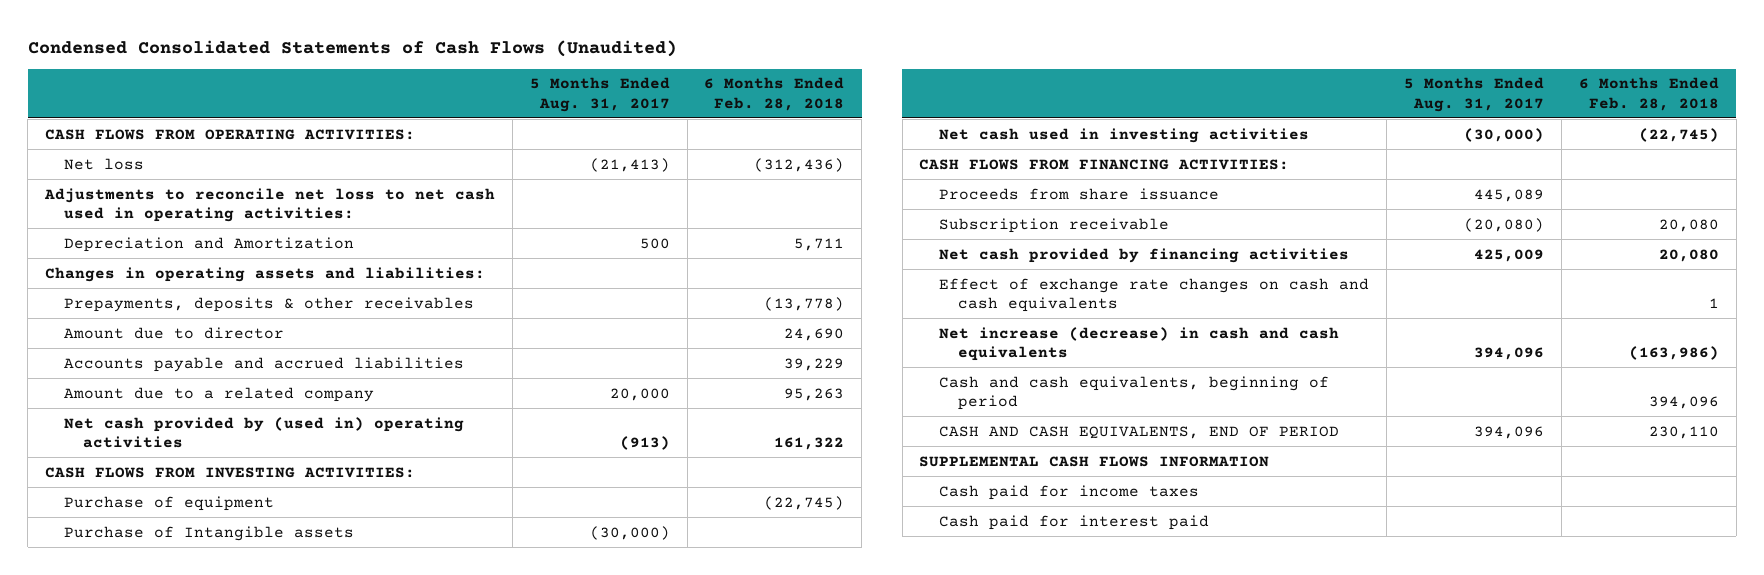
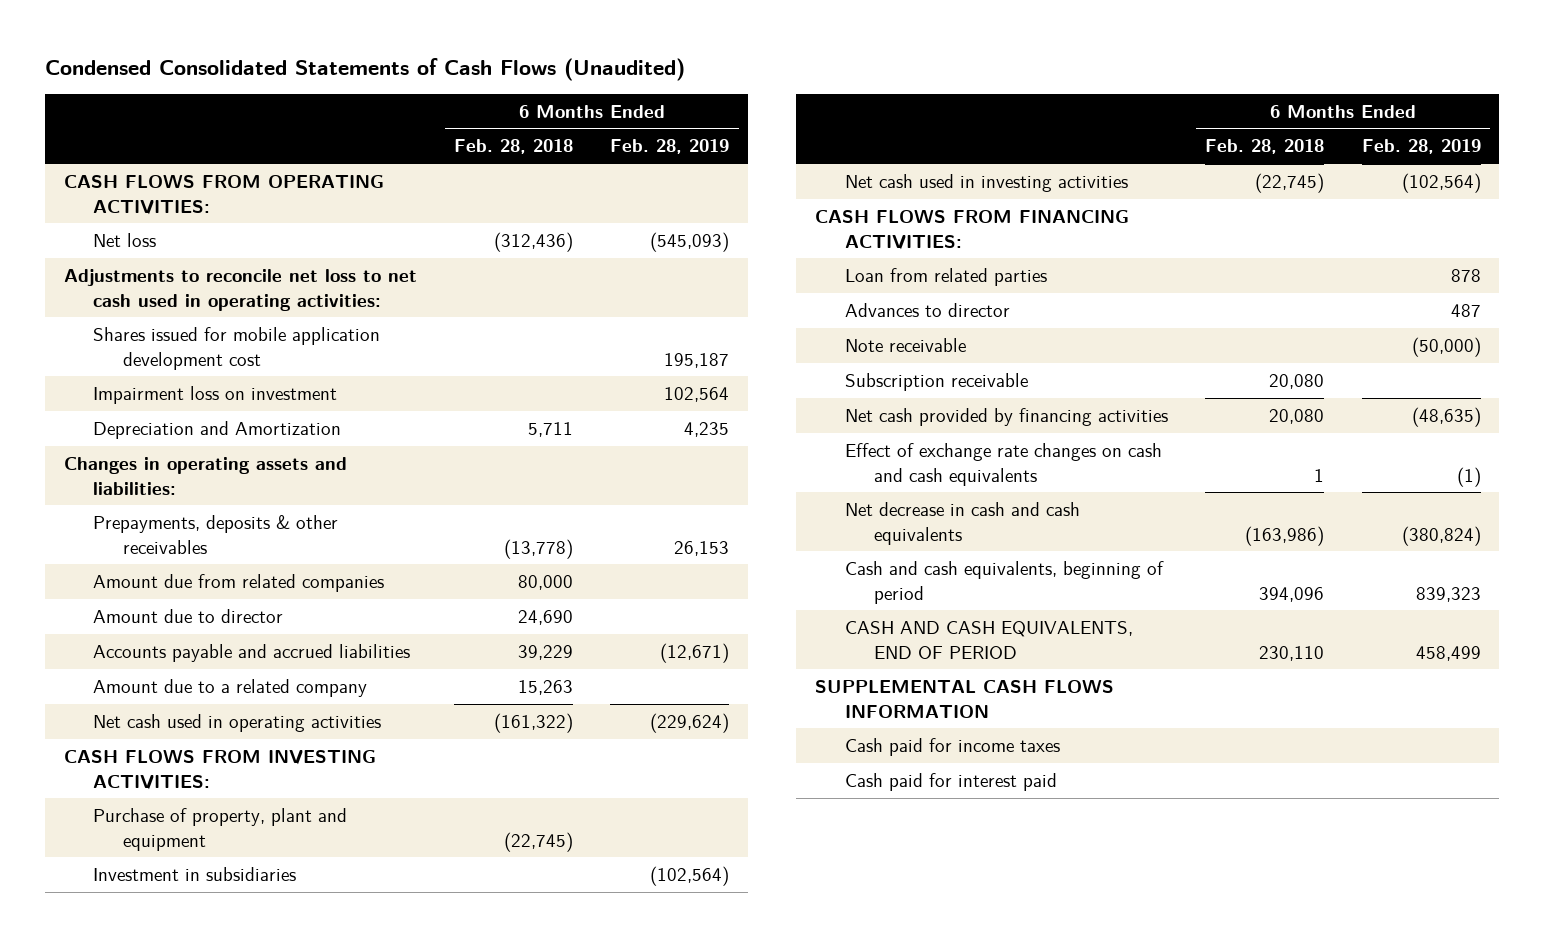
[529,77,670,112] 5 Months Ended Aug. 31, 2017 -> none
none -> [610,139,730,155] Feb. 28, 2019
none -> [93,326,381,370] Shares issued for mobile application development cost
none -> [93,385,338,404] Impairment loss on investment
none -> [93,573,385,592] Amount due from related companies
[784,387,845,401] 95,263 -> [518,679,574,695] 15,263
[64,416,465,448] Net cash provided by (used in) operating activities -> [93,713,382,732] Net cash used in operating activities
[774,436,845,450] 161,322 -> [494,712,574,733] (161,322)
[64,525,355,541] Purchase of Intangible assets -> none
[64,495,275,511] Purchase of equipment -> [93,807,348,851] Purchase of property, plant and equipment
none -> [93,866,297,881] Investment in subsidiaries
[938,187,1219,200] Proceeds from share issuance -> none
none -> [844,267,1047,286] Loan from related parties
none -> [844,302,1010,317] Advances to director
none -> [844,337,966,352] Note receivable
[938,326,1339,361] Net increase (decrease) in cash and cash equivalents -> [844,501,1080,545] Net decrease in cash and cash equivalents

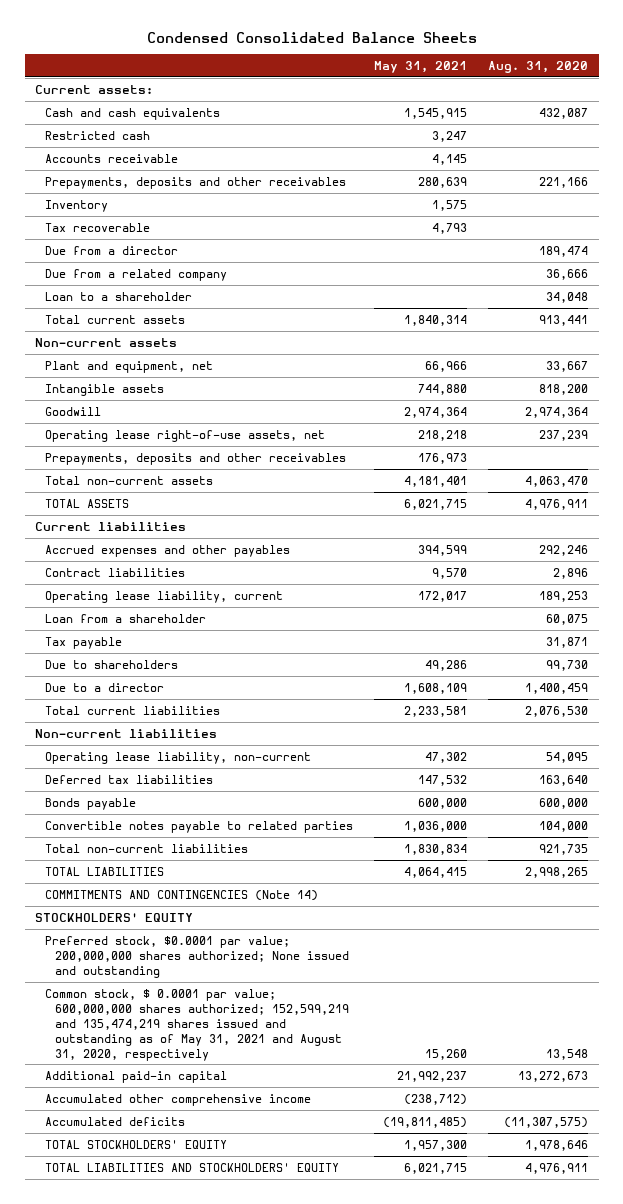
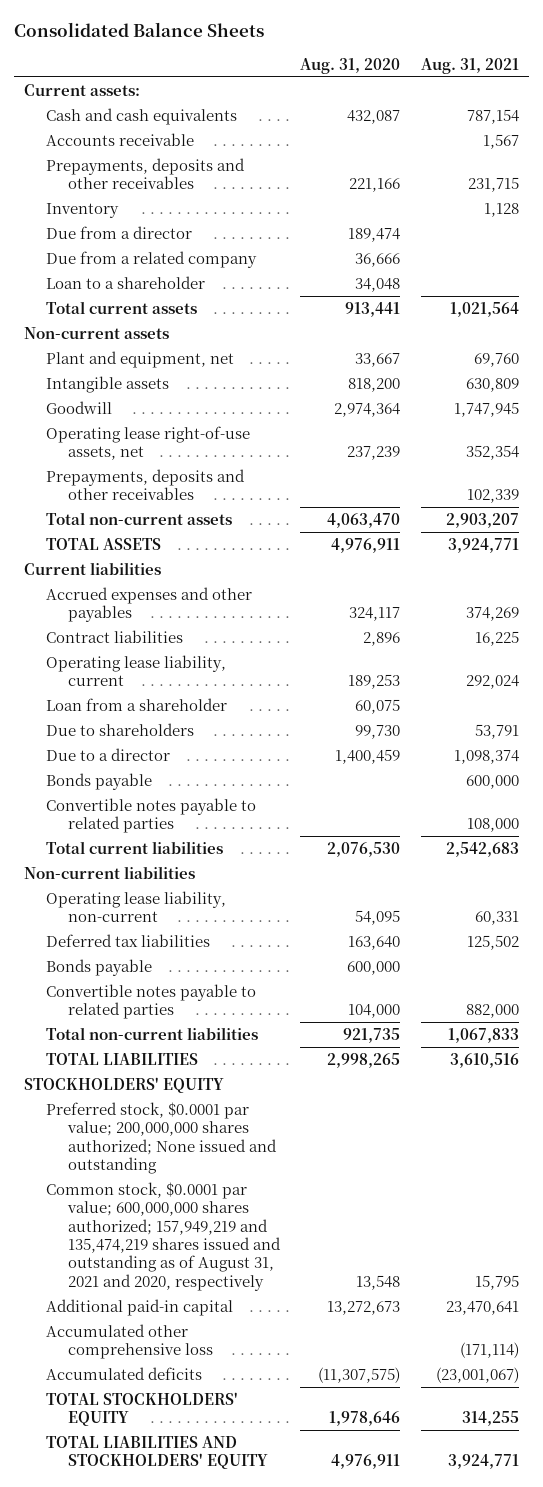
[146,31,477,43] Condensed Consolidated Balance Sheets -> [14,22,265,38] Consolidated Balance Sheets
[373,60,467,73] May 31, 2021 -> none
none -> [420,57,519,74] Aug. 31, 2021
[44,130,150,140] Restricted cash -> none
[44,222,150,232] Tax recoverable -> none
[539,544,589,556] 292,246 -> [349,607,401,622] 324,117
[44,636,122,649] Tax payable -> none
none -> [46,772,153,790] Bonds payable
none -> [46,797,257,834] Convertible notes payable to related parties
[44,889,318,901] COMMITMENTS AND CONTINGENCIES (Note 14) -> none
[44,988,349,1061] Common stock, $ 0.0001 par value; 600,000,000 shares authorized; 152,599,219 and 135,474,219 shares issued and outstanding as of May 31, 2021 and August 31, 2020, respectively -> [46,1181,281,1291] Common stock, $0.0001 par value; 600,000,000 shares authorized; 157,949,219 and 135,474,219 shares issued and outstanding as of August 31, 2021 and 2020, respectively
[44,1093,311,1106] Accumulated other comprehensive income -> [46,1323,213,1360] Accumulated other comprehensive loss

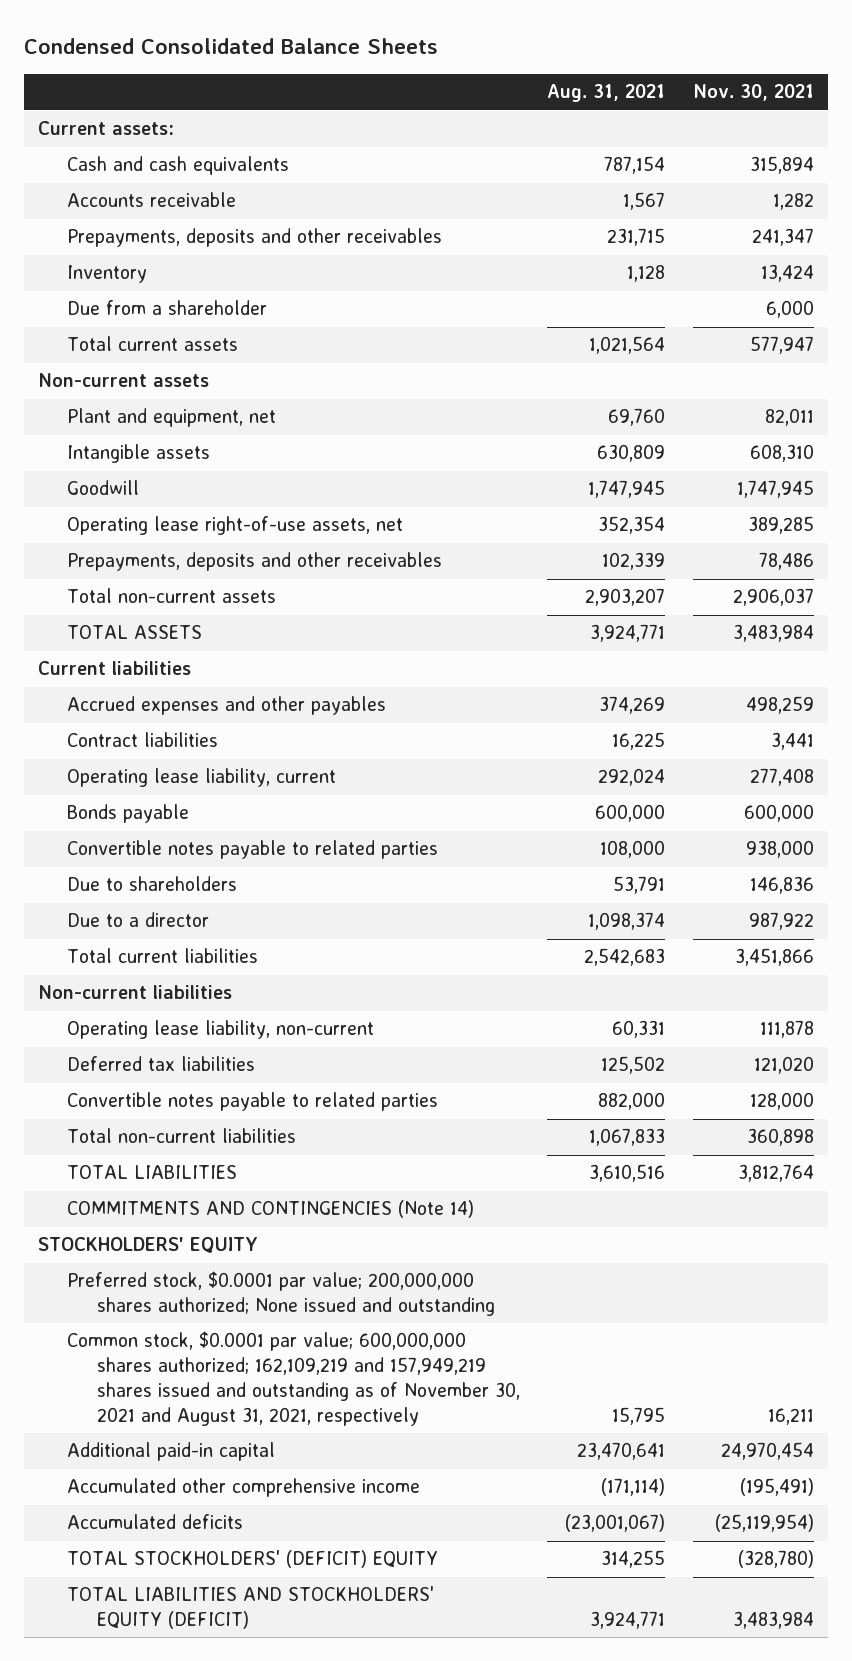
[14,22,265,38] Consolidated Balance Sheets -> [23,38,438,55] Condensed Consolidated Balance Sheets
[300,57,401,74] Aug. 31, 2020 -> none
none -> [693,84,815,102] Nov. 30, 2021
[46,250,258,268] Due from a related company -> none
[46,275,206,289] Loan to a shareholder -> none
[46,225,193,239] Due from a director -> [67,300,268,316] Due from a shareholder
[46,697,228,711] Loan from a shareholder -> none
[46,722,195,736] Due to shareholders -> [67,876,238,892] Due to shareholders
[46,747,171,761] Due to a director -> [67,912,210,928] Due to a director
[46,958,153,976] Bonds payable -> none
none -> [67,1200,475,1219] COMMITMENTS AND CONTINGENCIES (Note 14)
[46,1181,281,1291] Common stock, $0.0001 par value; 600,000,000 shares authorized; 157,949,219 and 135,474,219 shares issued and outstanding as of August 31, 2021 and 2020, respectively -> [67,1331,520,1427] Common stock, $0.0001 par value; 600,000,000 shares authorized; 162,109,219 and 157,949,219 shares issued and outstanding as of November 30, 2021 and August 31, 2021, respectively
[46,1323,213,1360] Accumulated other comprehensive loss -> [67,1478,421,1498] Accumulated other comprehensive income
[46,1391,239,1427] TOTAL STOCKHOLDERS' EQUITY -> [67,1550,439,1569] TOTAL STOCKHOLDERS' (DEFICIT) EQUITY
[46,1435,268,1470] TOTAL LIABILITIES AND STOCKHOLDERS' EQUITY -> [67,1586,435,1630] TOTAL LIABILITIES AND STOCKHOLDERS' EQUITY (DEFICIT)

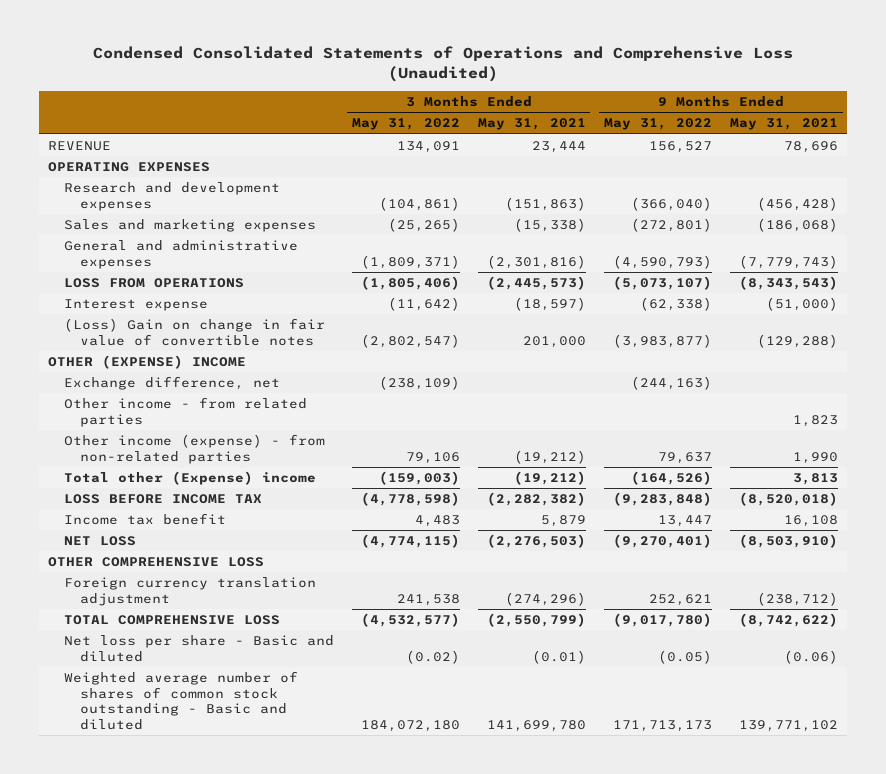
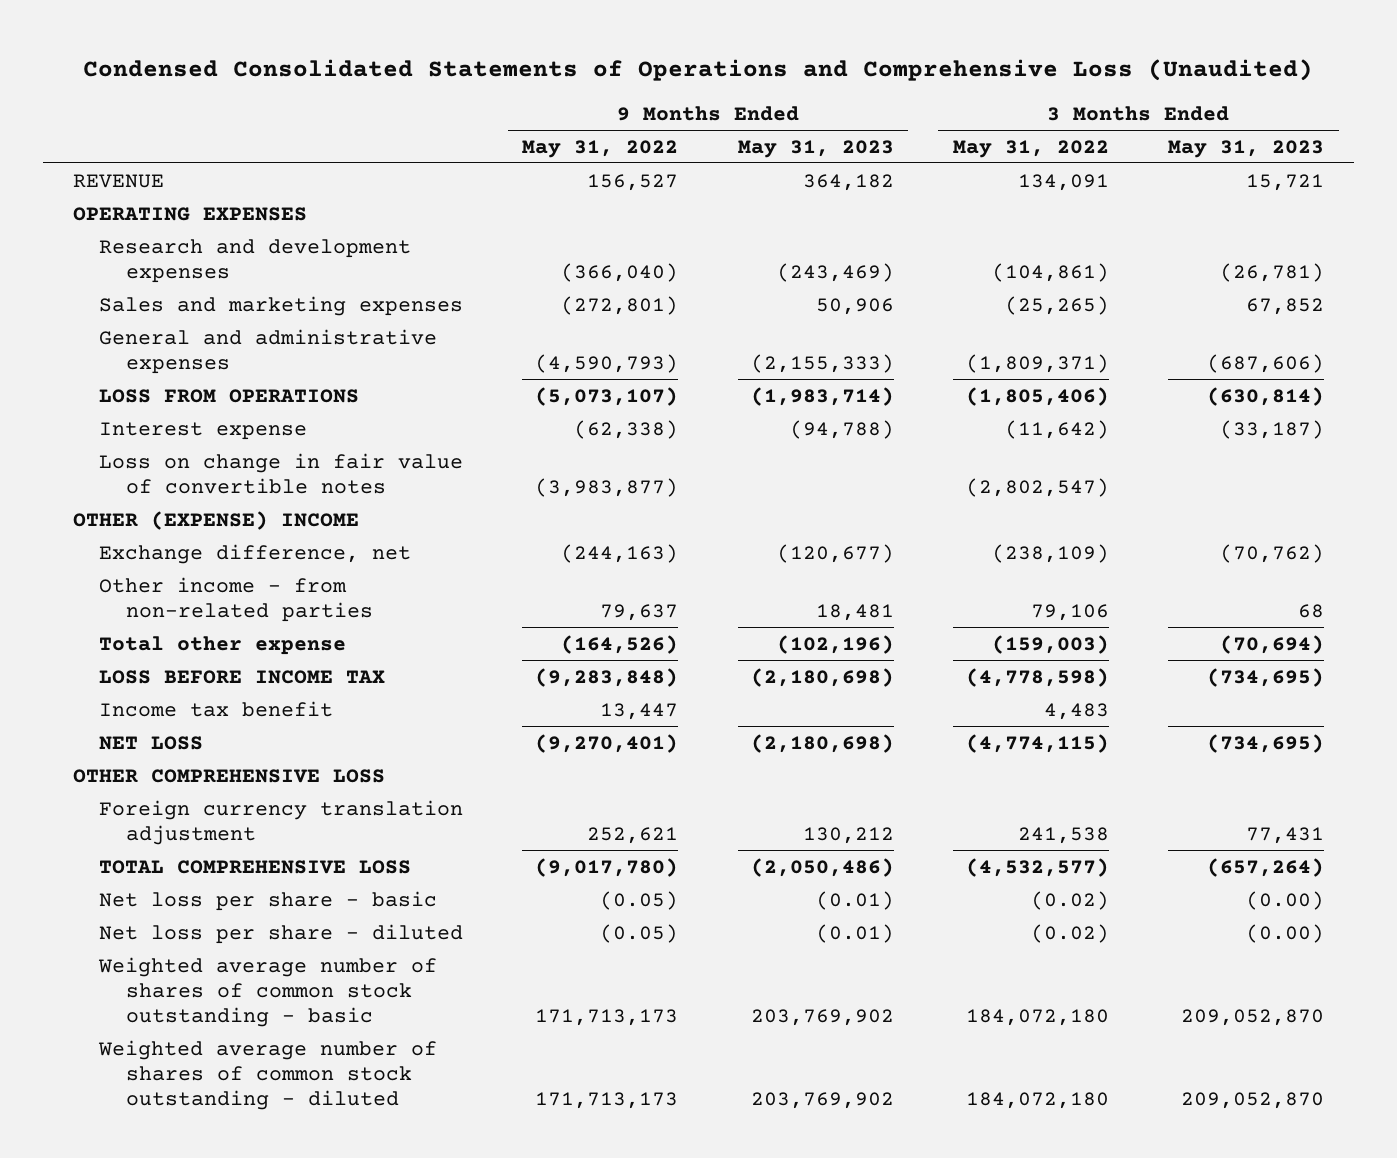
[477,118,586,131] May 31, 2021 -> none
[730,118,839,131] May 31, 2021 -> none
none -> [737,139,894,158] May 31, 2023
none -> [1167,139,1324,158] May 31, 2023
[63,318,325,346] (Loss) Gain on change in fair value of convertible notes -> [99,452,464,494] Loss on change in fair value of convertible notes
[63,397,307,427] Other income - from related parties -> none
[63,434,325,464] Other income (expense) - from non-related parties -> [99,576,373,622] Other income - from non-related parties
[63,471,316,486] Total other (Expense) income -> [99,635,347,655] Total other expense
[63,635,334,662] Net loss per share - Basic and diluted -> [99,890,438,911] Net loss per share - basic
none -> [99,923,464,944] Net loss per share - diluted
[63,671,298,731] Weighted average number of shares of common stock outstanding - Basic and diluted -> [98,956,438,1028] Weighted average number of shares of common stock outstanding - basic
none -> [98,1039,438,1111] Weighted average number of shares of common stock outstanding - diluted

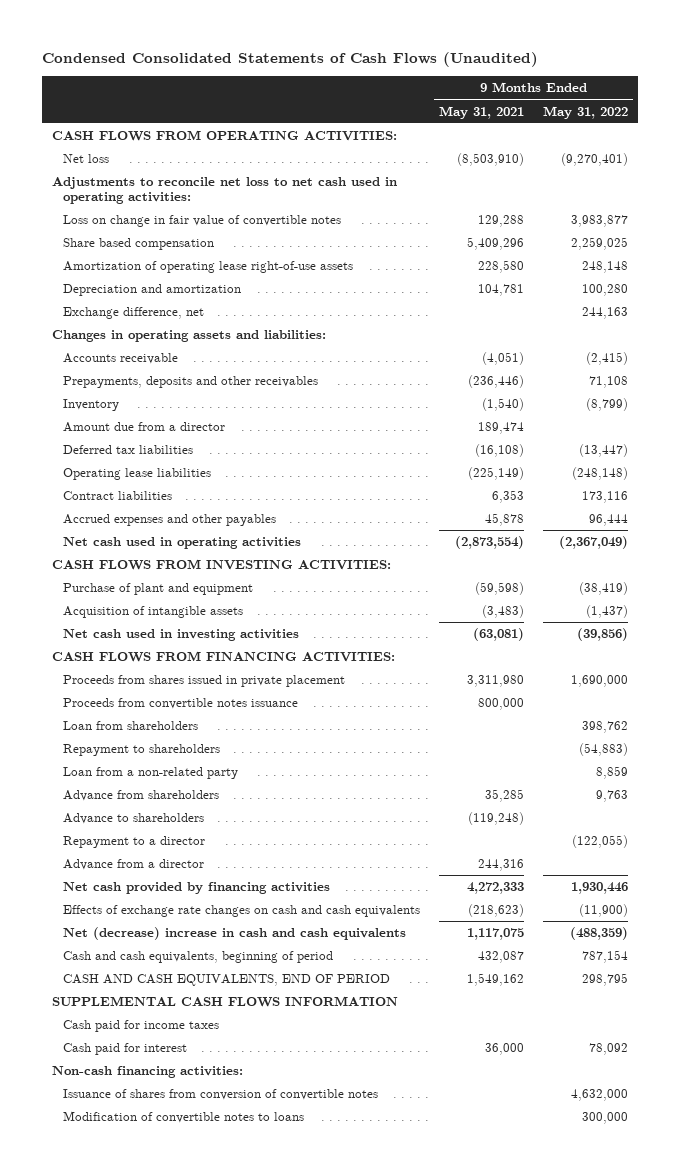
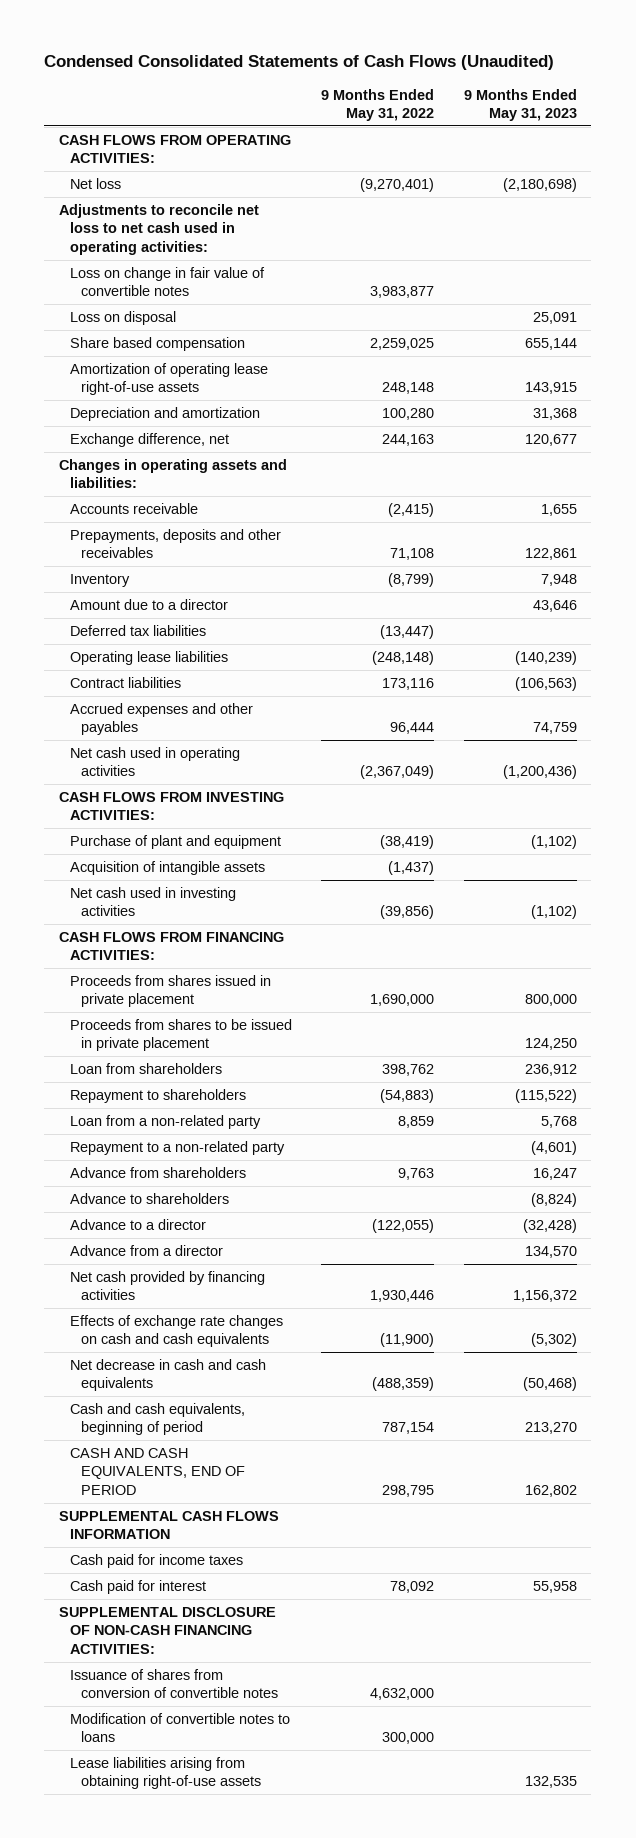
[438,105,524,119] May 31, 2021 -> none
none -> [463,88,577,121] 9 Months Ended May 31, 2023
none -> [69,310,176,325] Loss on disposal
[62,422,225,433] Amount due from a director -> [69,598,228,610] Amount due to a director
[62,698,298,710] Proceeds from convertible notes issuance -> none
none -> [69,1018,292,1052] Proceeds from shares to be issued in private placement
none -> [69,1140,285,1155] Repayment to a non-related party
[62,836,205,849] Repayment to a director -> [69,1218,206,1230] Advance to a director
[62,927,406,941] Net (decrease) increase in cash and cash equivalents -> [69,1358,266,1392] Net decrease in cash and cash equivalents
[52,1066,244,1079] Non-cash financing activities: -> [59,1606,277,1654] SUPPLEMENTAL DISCLOSURE OF NON-CASH FINANCING ACTIVITIES:
none -> [69,1756,261,1790] Lease liabilities arising from obtaining right-of-use assets

